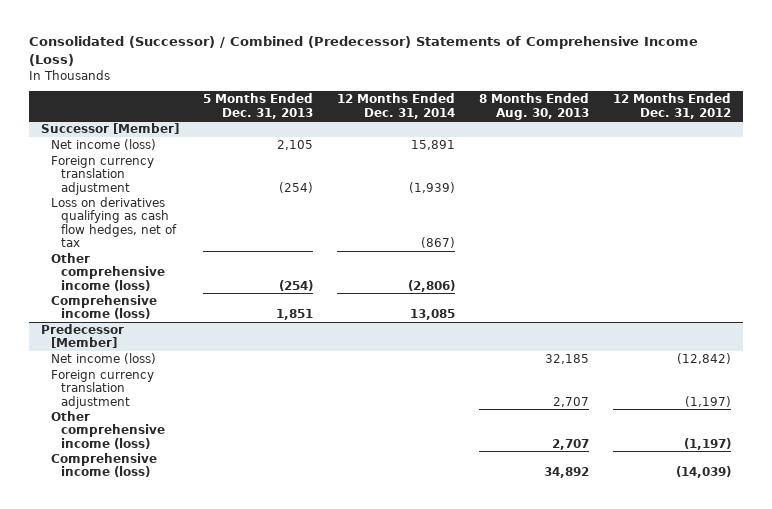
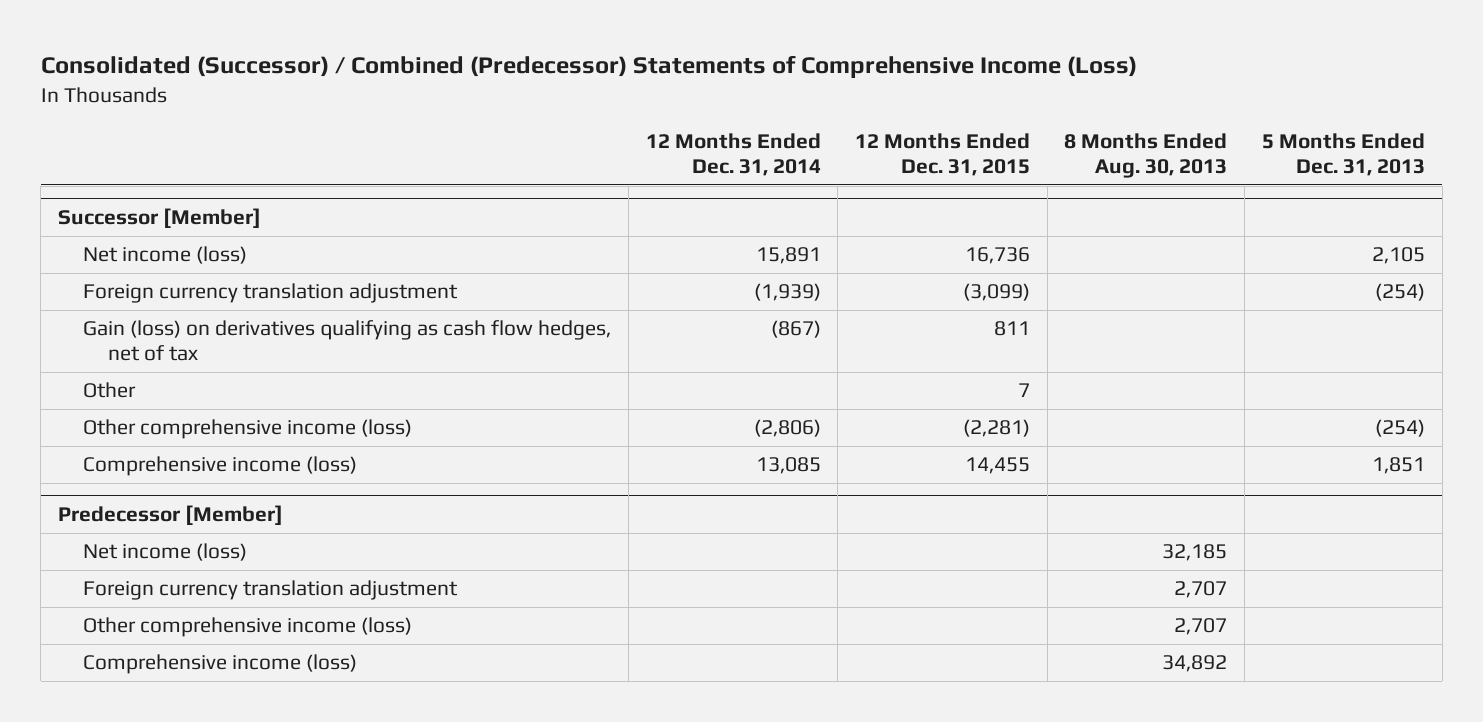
[613,93,732,119] 12 Months Ended Dec. 31, 2012 -> none
none -> [854,132,1030,176] 12 Months Ended Dec. 31, 2015
[50,197,177,247] Loss on derivatives qualifying as cash flow hedges, net of tax -> [83,320,612,362] Gain (loss) on derivatives qualifying as cash flow hedges, net of tax
none -> [83,382,137,399] Other

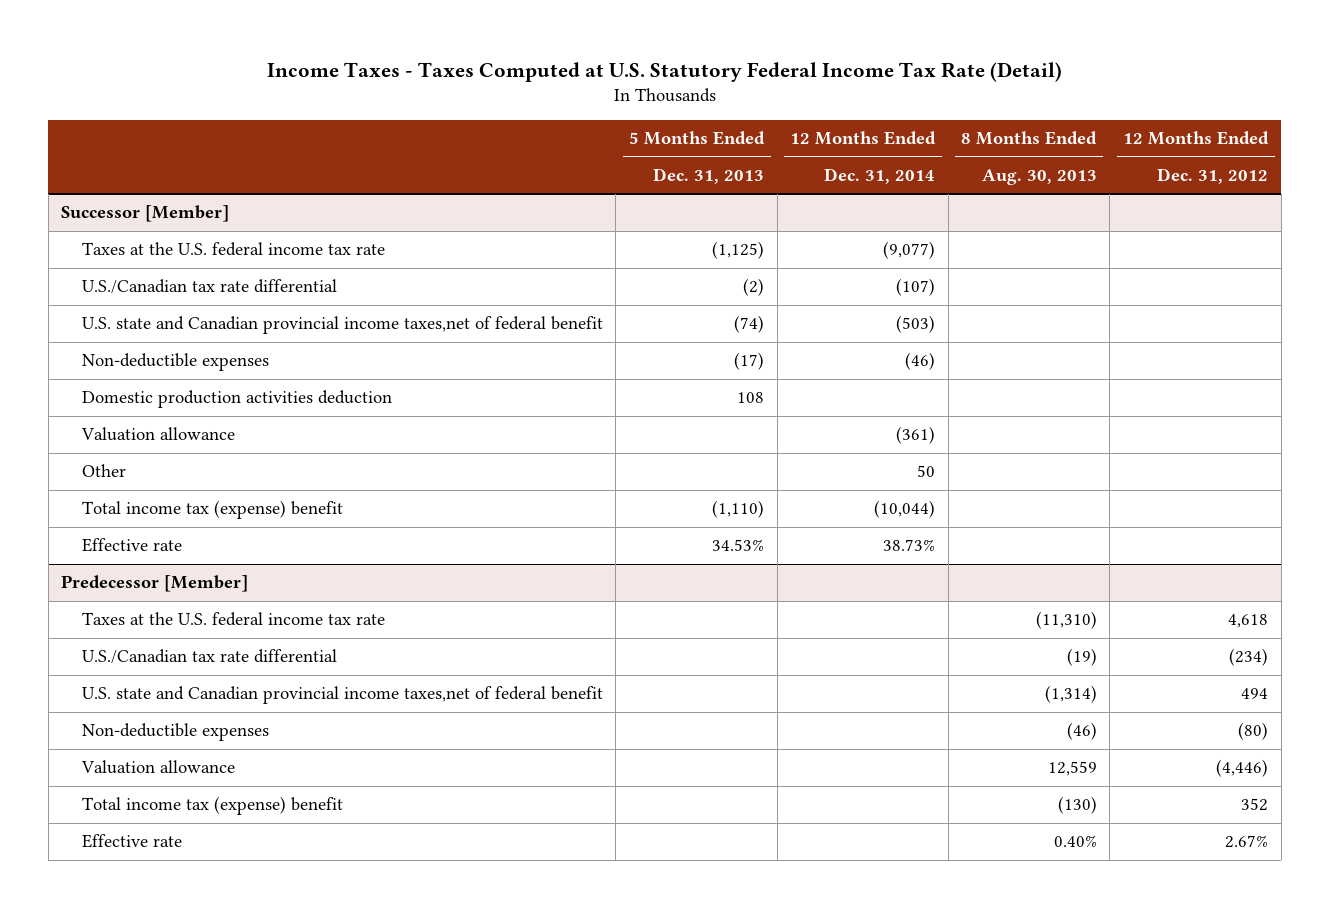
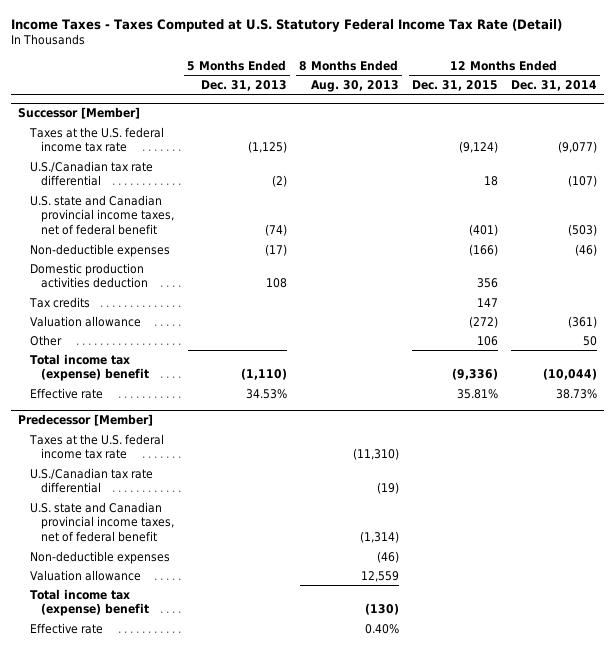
[1157,167,1269,184] Dec. 31, 2012 -> none
none -> [411,80,498,92] Dec. 31, 2015
[81,316,603,335] U.S. state and Canadian provincial income taxes,net of federal benefit -> [29,194,175,236] U.S. state and Canadian provincial income taxes, net of federal benefit
none -> [28,296,90,308] Tax credits
[81,686,603,705] U.S. state and Canadian provincial income taxes,net of federal benefit -> [29,501,175,543] U.S. state and Canadian provincial income taxes, net of federal benefit

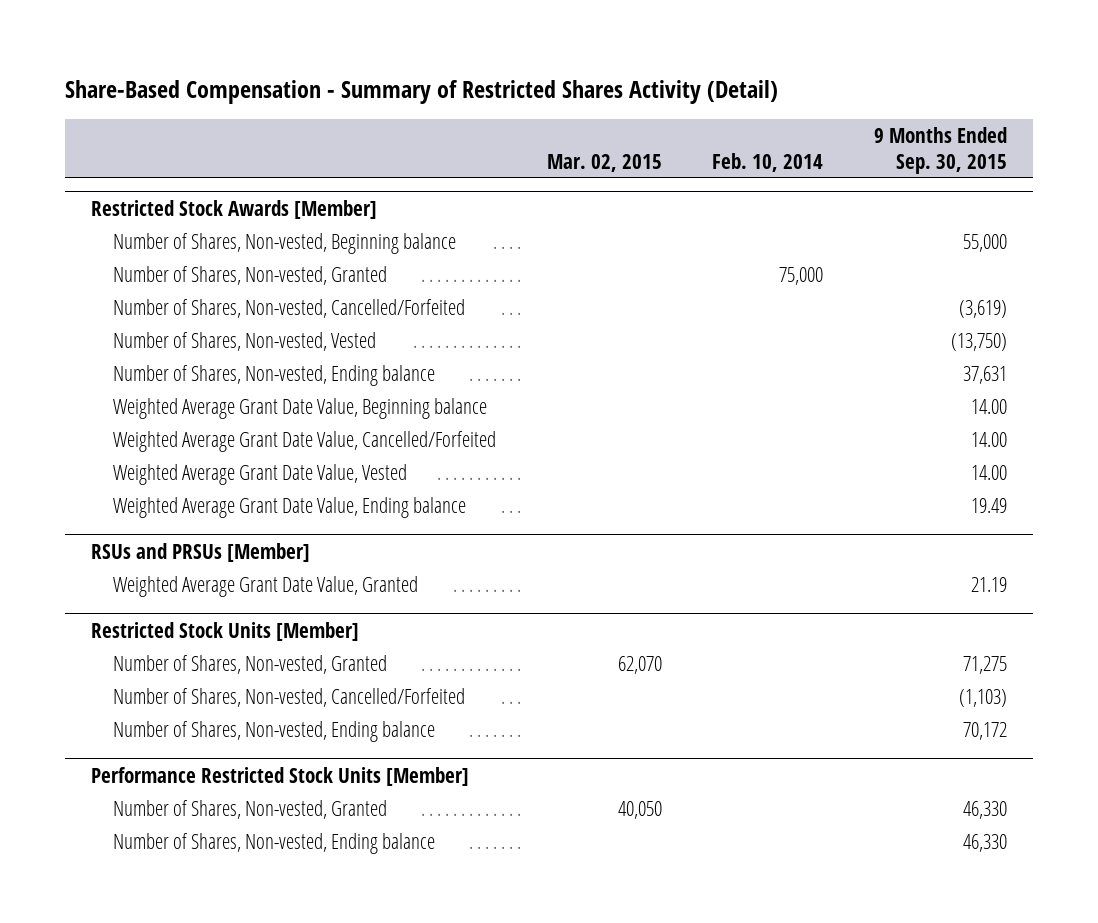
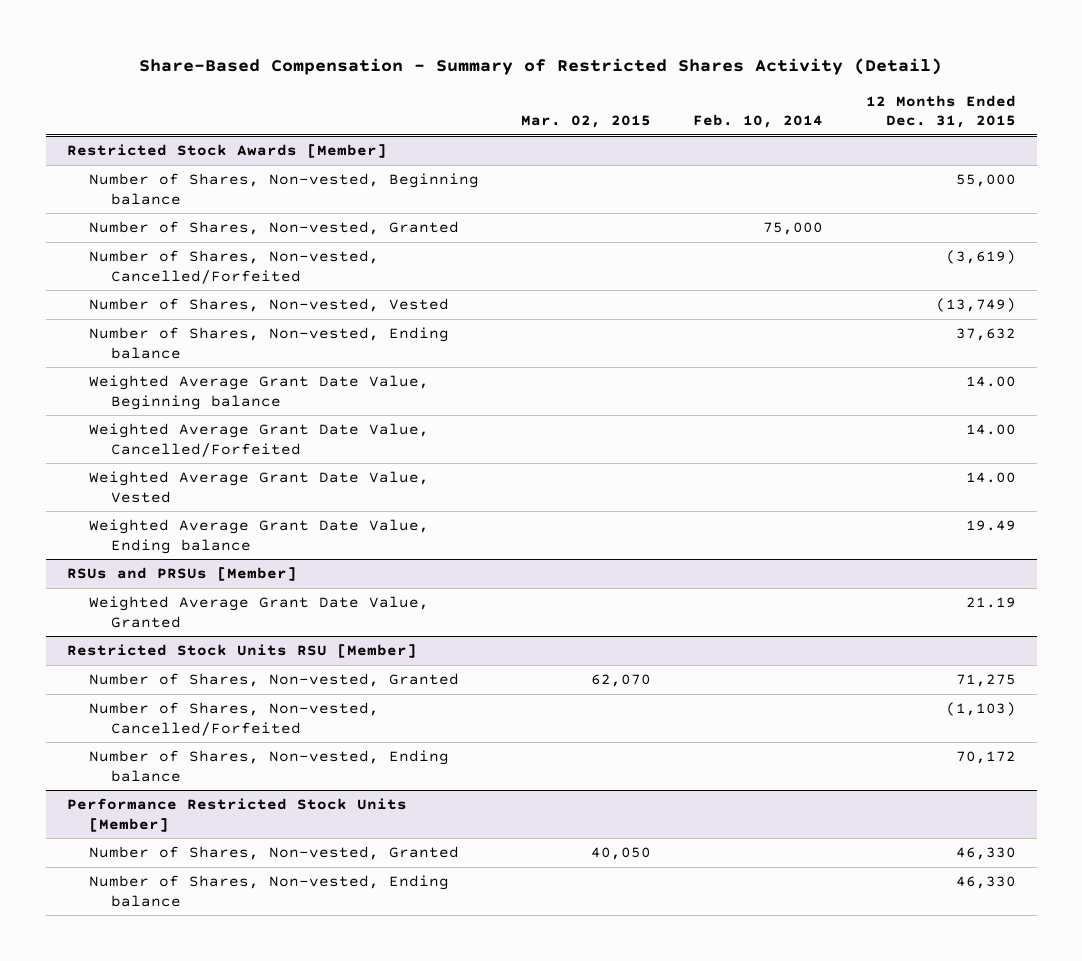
[874,126,1008,174] 9 Months Ended Sep. 30, 2015 -> none
none -> [865,94,1016,129] 12 Months Ended Dec. 31, 2015
[90,622,359,642] Restricted Stock Units [Member] -> [66,644,417,659] Restricted Stock Units RSU [Member]

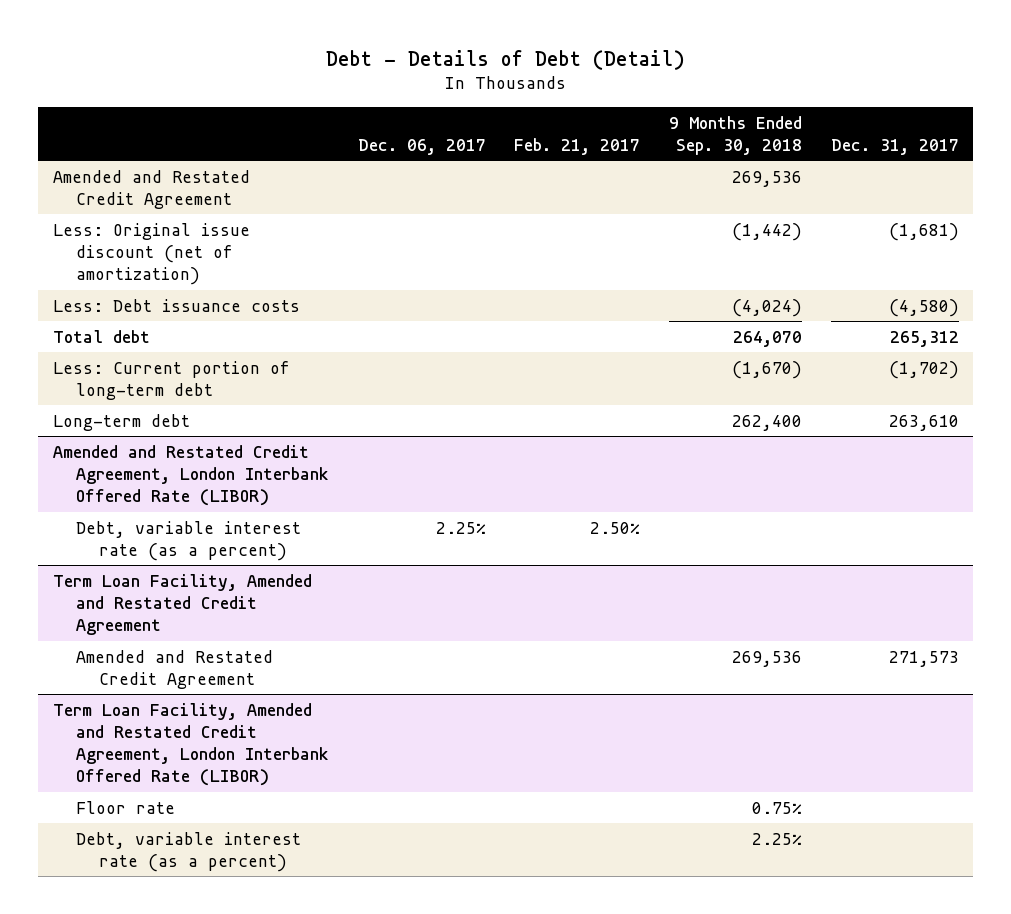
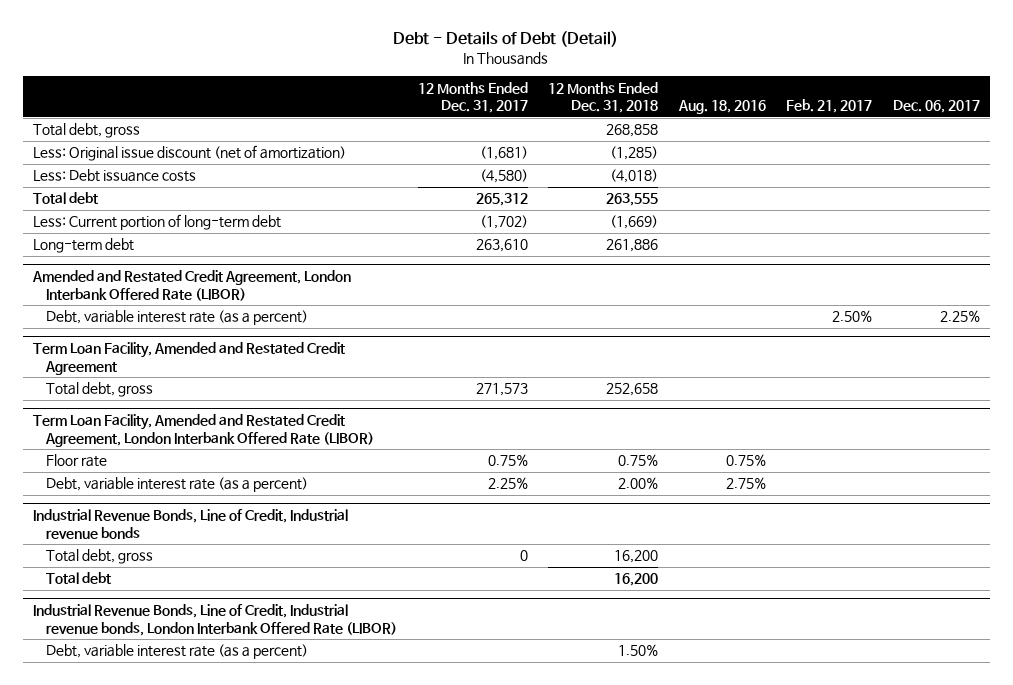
[668,115,802,155] 9 Months Ended Sep. 30, 2018 -> none
[830,138,959,155] Dec. 31, 2017 -> none
none -> [417,81,528,114] 12 Months Ended Dec. 31, 2017
none -> [548,81,659,114] 12 Months Ended Dec. 31, 2018
none -> [677,100,766,115] Aug. 18, 2016
[52,169,250,209] Amended and Restated Credit Agreement -> [33,123,141,139] Total debt, gross
[76,649,274,689] Amended and Restated Credit Agreement -> [45,382,153,398] Total debt, gross
none -> [33,509,349,539] Industrial Revenue Bonds, Line of Credit, Industrial revenue bonds
none -> [45,549,153,565] Total debt, gross
none -> [45,572,111,585] Total debt
none -> [33,604,397,636] Industrial Revenue Bonds, Line of Credit, Industrial revenue bonds, London Interbank Offered Rate (LIBOR)
none -> [45,644,308,660] Debt, variable interest rate (as a percent)

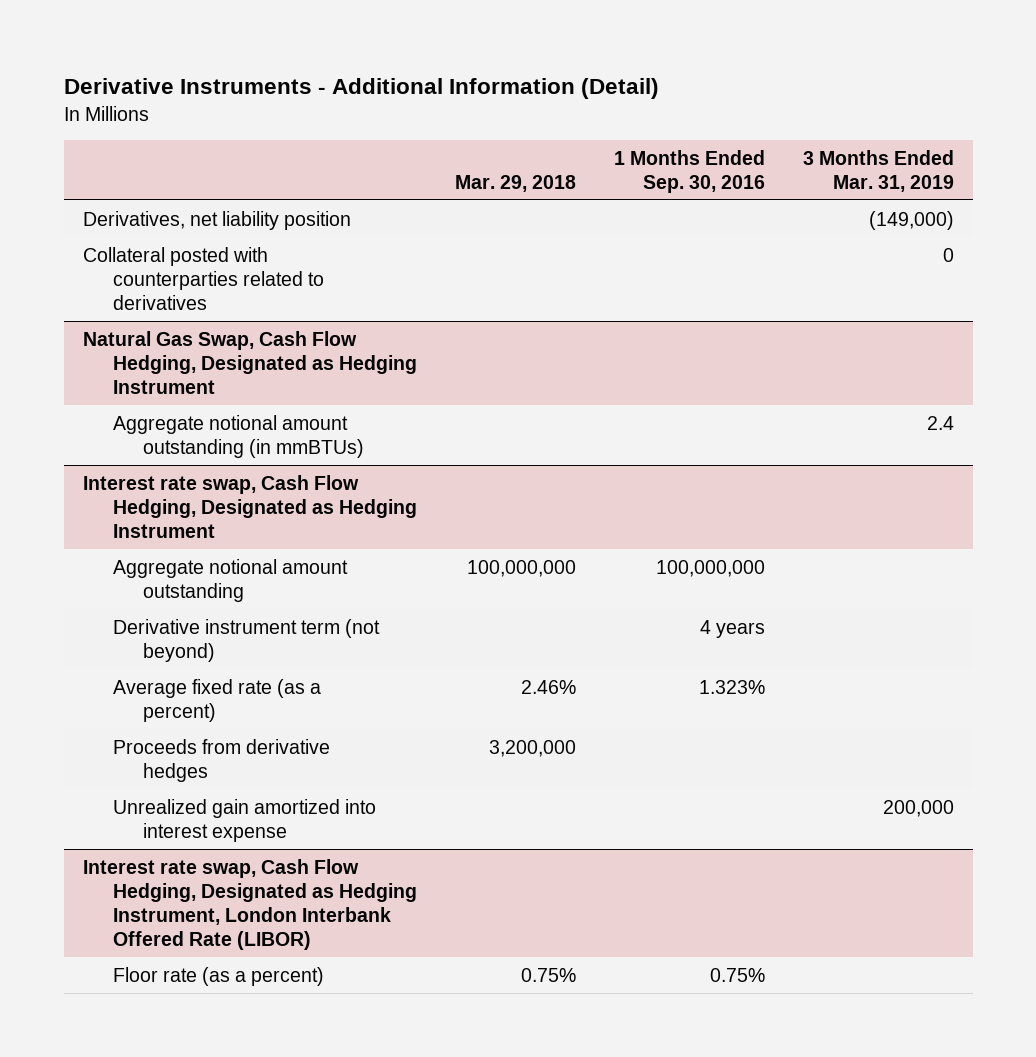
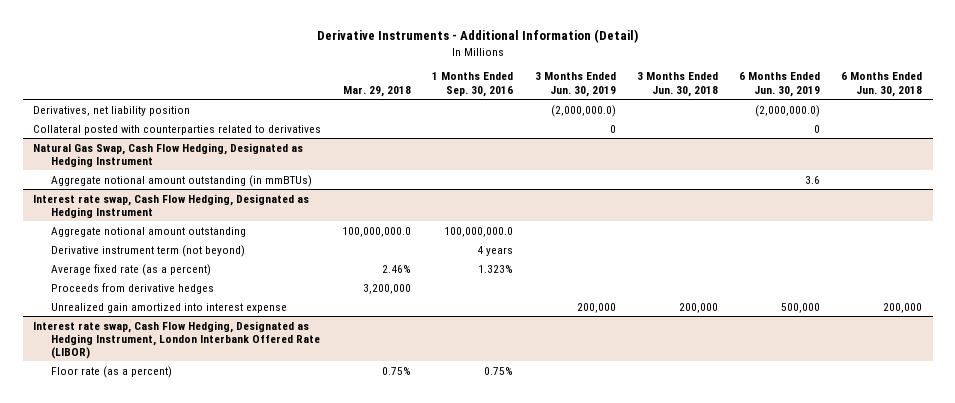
[802,149,954,192] 3 Months Ended Mar. 31, 2019 -> none
none -> [534,72,616,97] 3 Months Ended Jun. 30, 2019
none -> [636,72,718,97] 3 Months Ended Jun. 30, 2018
none -> [738,72,820,97] 6 Months Ended Jun. 30, 2019
none -> [841,72,923,97] 6 Months Ended Jun. 30, 2018
[466,559,576,577] 100,000,000 -> [342,226,412,237] 100,000,000.0
[655,559,765,577] 100,000,000 -> [444,226,514,237] 100,000,000.0

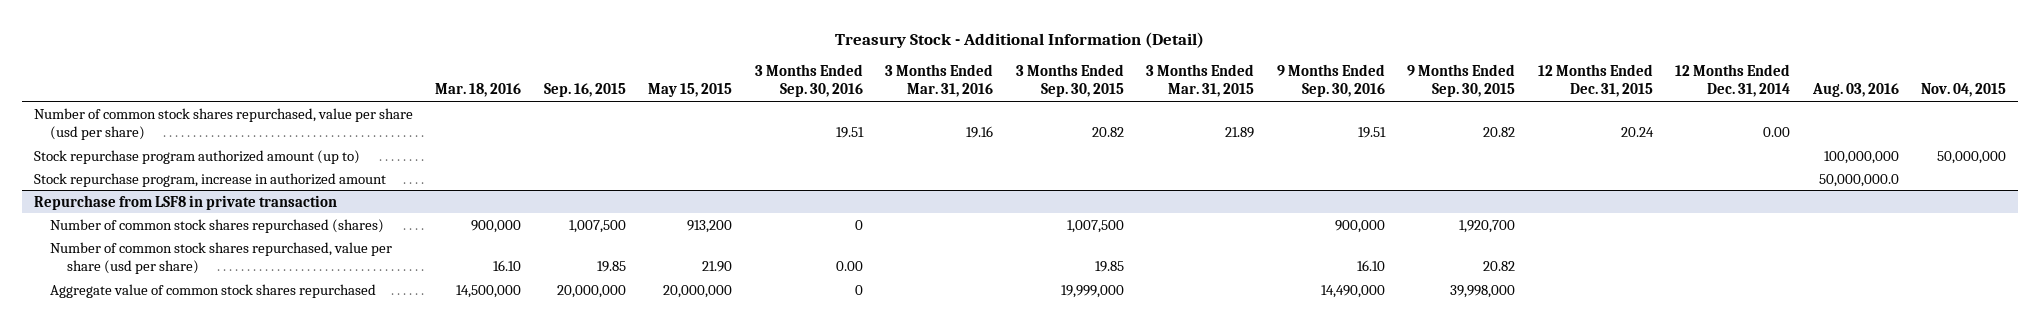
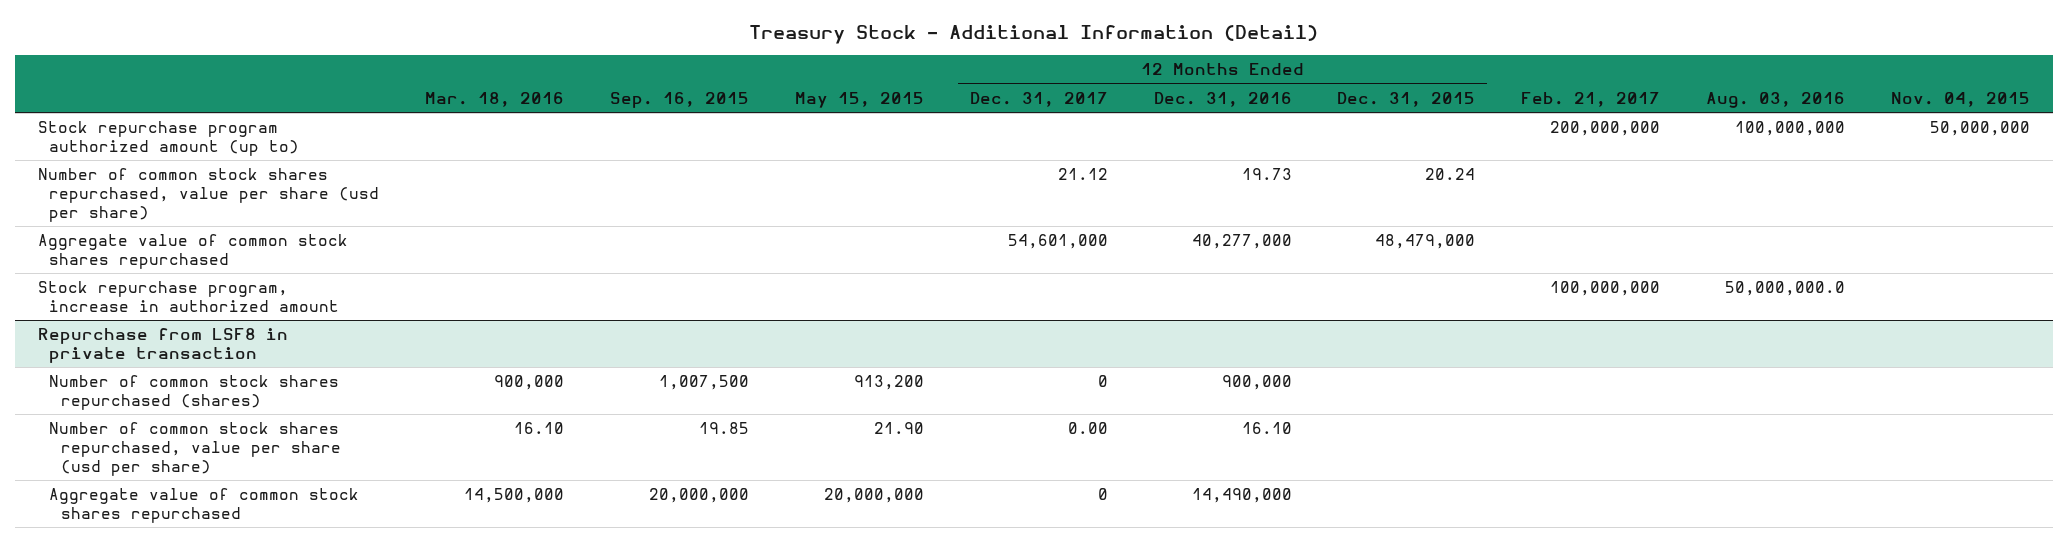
[754,63,863,98] 3 Months Ended Sep. 30, 2016 -> none
[885,63,994,98] 3 Months Ended Mar. 31, 2016 -> none
[1015,63,1124,98] 3 Months Ended Sep. 30, 2015 -> none
[1146,63,1255,98] 3 Months Ended Mar. 31, 2015 -> none
[1276,63,1385,98] 9 Months Ended Sep. 30, 2016 -> none
[1407,63,1516,98] 9 Months Ended Sep. 30, 2015 -> none
[1675,63,1791,98] 12 Months Ended Dec. 31, 2014 -> none
none -> [969,91,1108,107] Dec. 31, 2017
none -> [1153,91,1292,107] Dec. 31, 2016
none -> [1521,91,1661,107] Feb. 21, 2017
[33,107,413,140] Number of common stock shares repurchased, value per share (usd per share) -> [37,168,380,222] Number of common stock shares repurchased, value per share (usd per share)
none -> [37,234,348,270] Aggregate value of common stock shares repurchased

